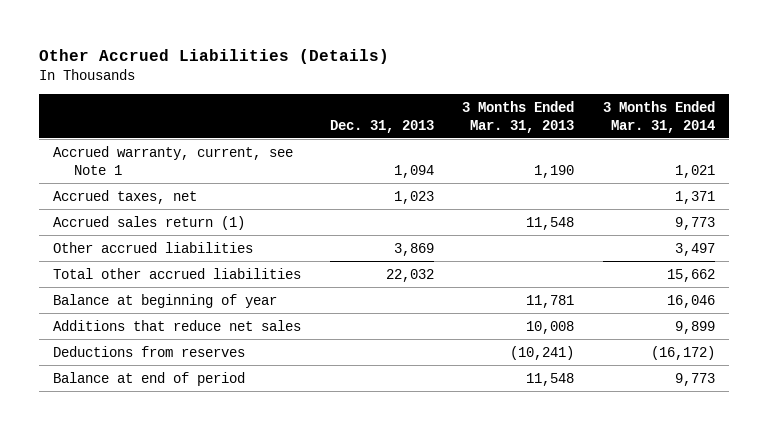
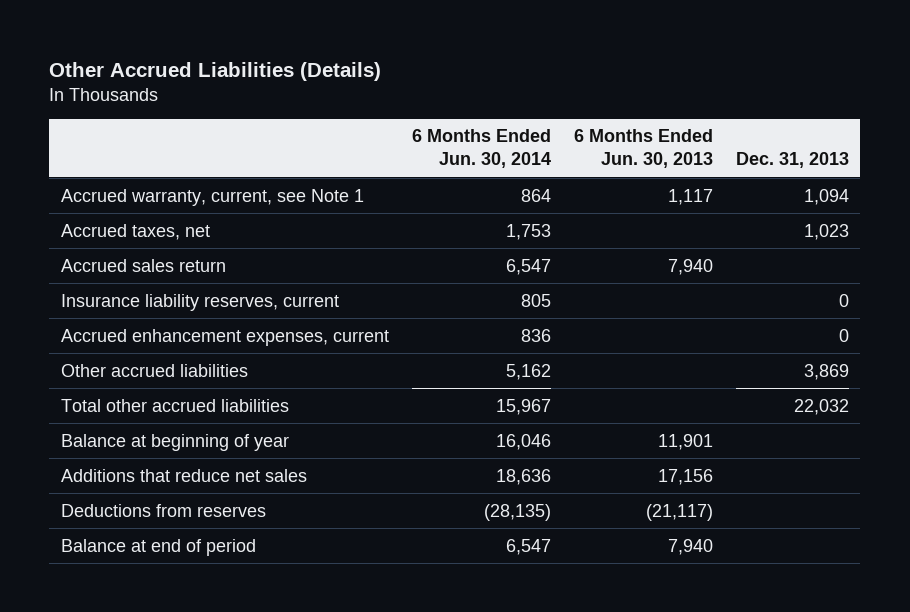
[462,100,575,133] 3 Months Ended Mar. 31, 2013 -> none
[602,100,715,133] 3 Months Ended Mar. 31, 2014 -> none
none -> [411,129,551,169] 6 Months Ended Jun. 30, 2014
none -> [573,129,713,169] 6 Months Ended Jun. 30, 2013
[53,215,246,230] Accrued sales return (1) -> [60,258,226,272] Accrued sales return
none -> [60,293,339,311] Insurance liability reserves, current
none -> [60,328,389,346] Accrued enhancement expenses, current

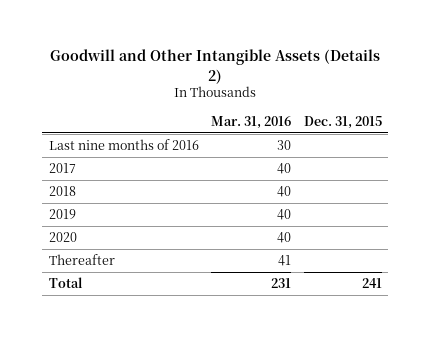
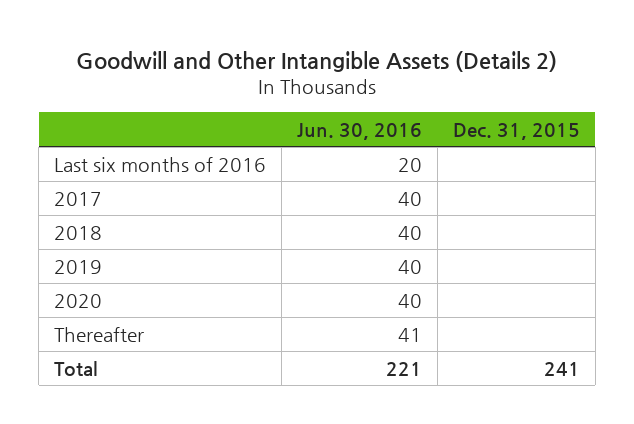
[211,115,292,129] Mar. 31, 2016 -> none
none -> [296,122,422,140] Jun. 30, 2016
[48,139,199,151] Last nine months of 2016 -> [54,156,267,172] Last six months of 2016

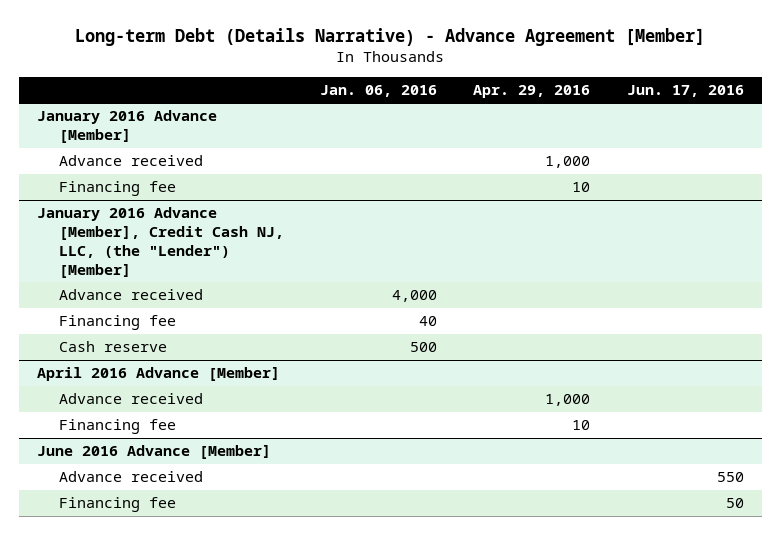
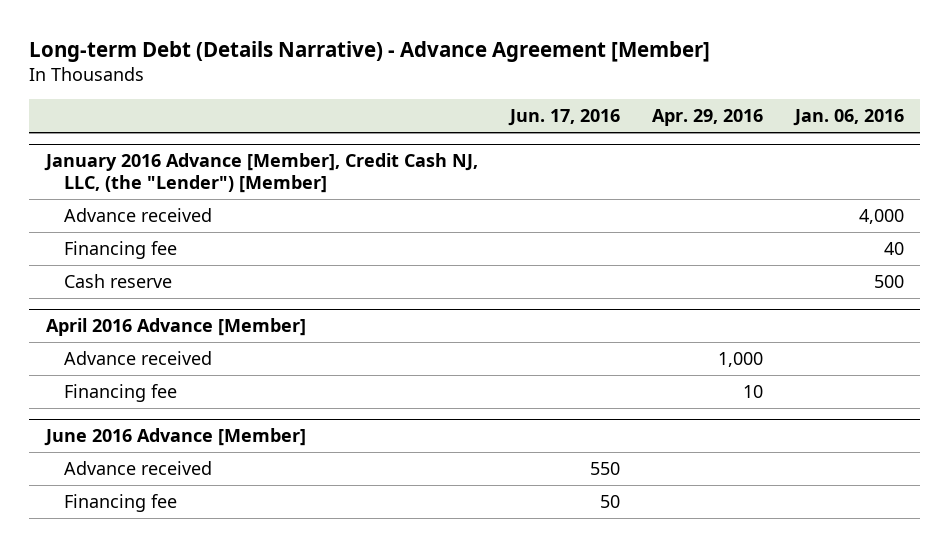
[36,110,217,144] January 2016 Advance [Member] -> none
[59,155,204,167] Advance received -> none
[59,181,177,197] Financing fee -> none

